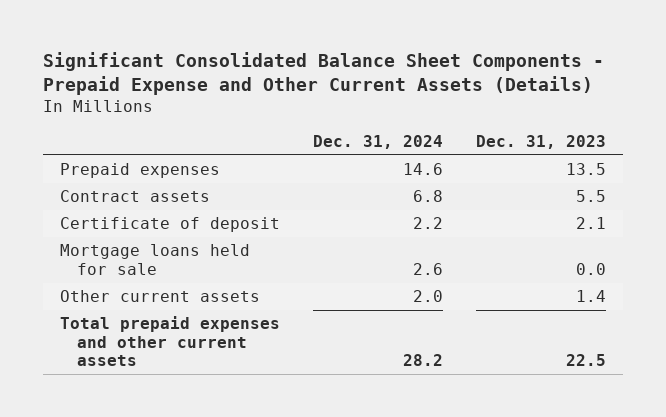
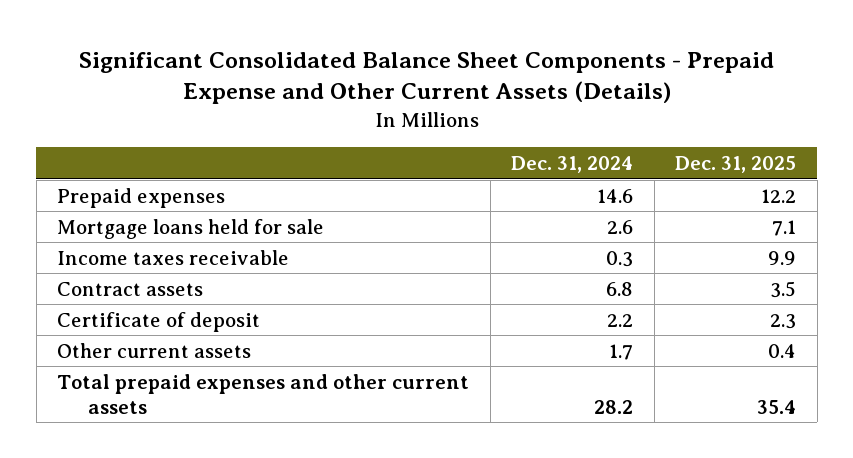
[476,134,607,149] Dec. 31, 2023 -> none
none -> [675,156,797,174] Dec. 31, 2025
[59,244,250,275] Mortgage loans held for sale -> [57,218,325,239] Mortgage loans held for sale
none -> [57,249,290,265] Income taxes receivable
[412,290,443,303] 2.0 -> [609,343,634,360] 1.7

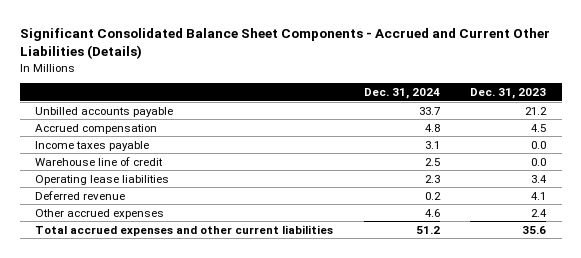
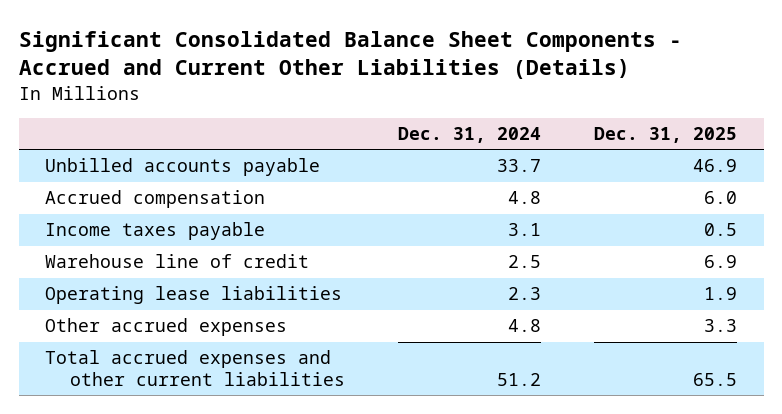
[470,88,547,100] Dec. 31, 2023 -> none
none -> [594,127,738,144] Dec. 31, 2025
[34,190,125,200] Deferred revenue -> none
[424,208,440,217] 4.6 -> [508,319,542,333] 4.8

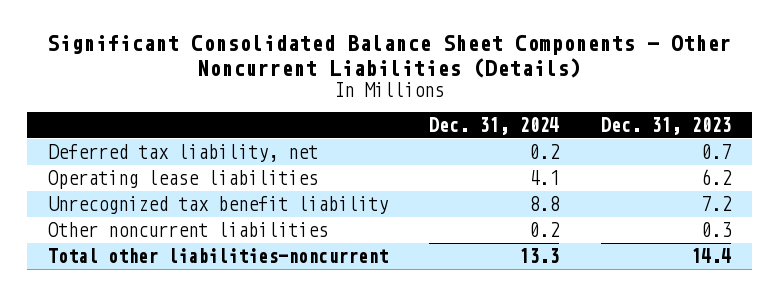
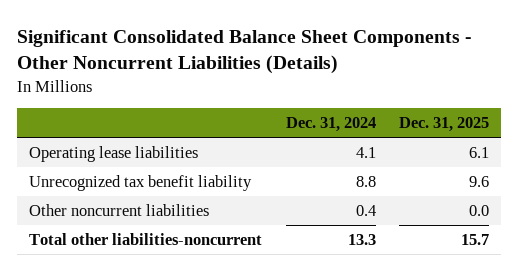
[600,117,731,136] Dec. 31, 2023 -> none
none -> [399,117,490,133] Dec. 31, 2025
[47,144,318,163] Deferred tax liability, net -> none
[529,222,561,238] 0.2 -> [355,204,376,216] 0.4

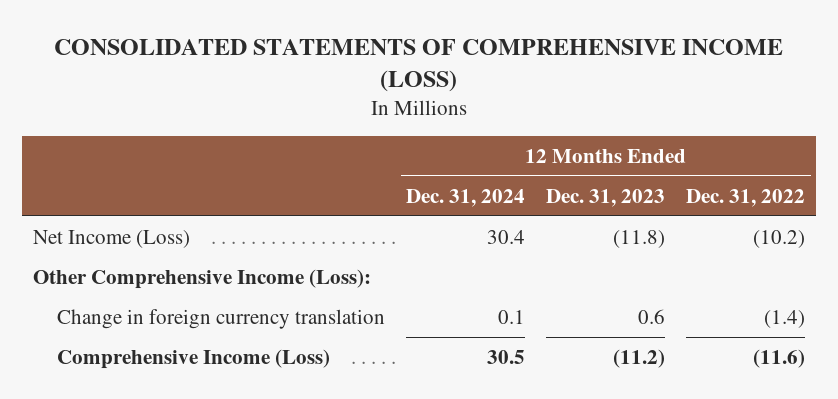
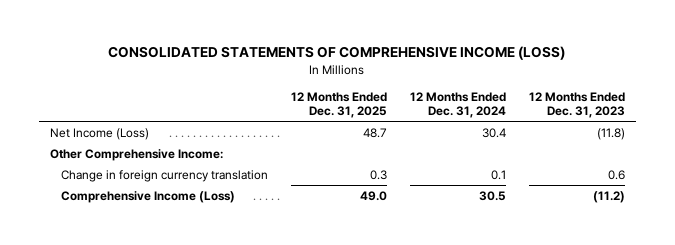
[686,188,806,207] Dec. 31, 2022 -> none
none -> [291,91,388,119] 12 Months Ended Dec. 31, 2025
[32,268,371,289] Other Comprehensive Income (Loss): -> [50,148,224,161] Other Comprehensive Income:

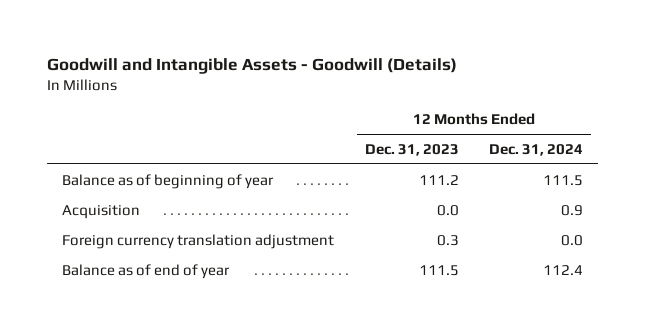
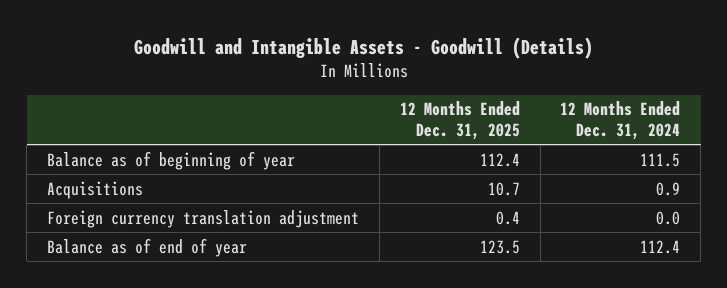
[364,143,459,156] Dec. 31, 2023 -> none
none -> [399,101,520,140] 12 Months Ended Dec. 31, 2025
[62,204,141,219] Acquisition -> [47,180,144,199] Acquisitions

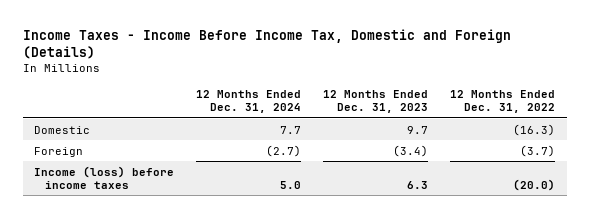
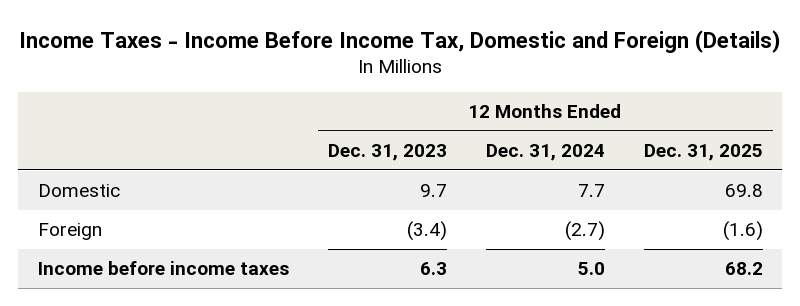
[450,90,556,114] 12 Months Ended Dec. 31, 2022 -> none
none -> [643,144,763,162] Dec. 31, 2025
[33,165,174,189] Income (loss) before income taxes -> [37,261,289,276] Income before income taxes

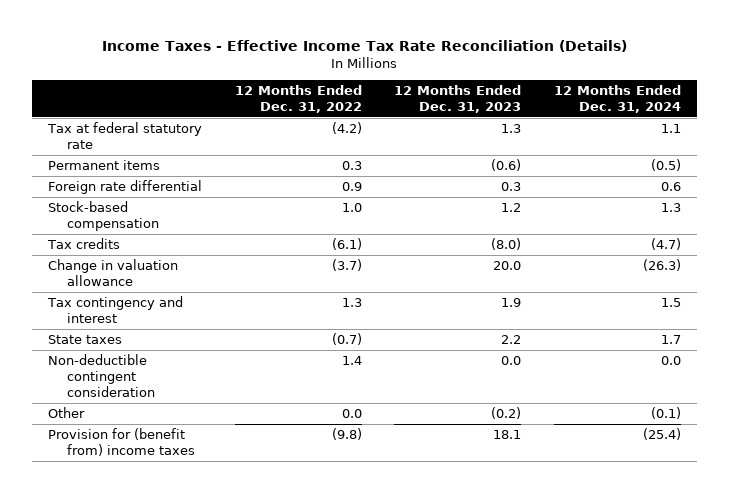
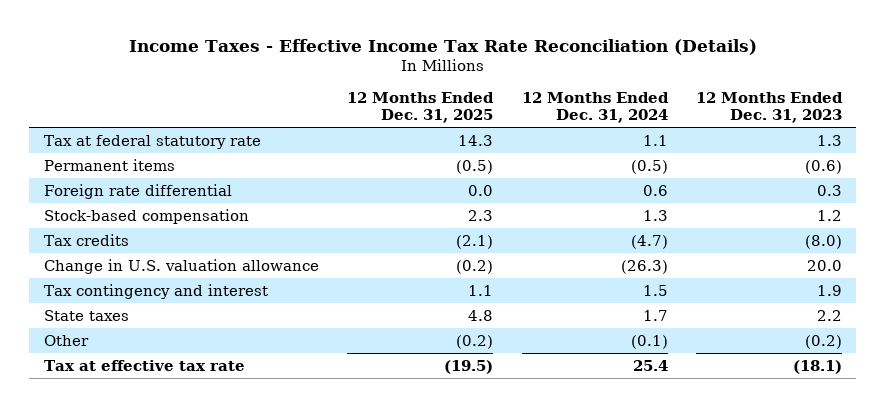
[234,85,362,114] 12 Months Ended Dec. 31, 2022 -> none
none -> [347,91,495,124] 12 Months Ended Dec. 31, 2025
[48,258,179,286] Change in valuation allowance -> [43,258,319,274] Change in U.S. valuation allowance
[48,353,155,397] Non-deductible contingent consideration -> none
[48,427,195,456] Provision for (benefit from) income taxes -> none
none -> [43,359,245,371] Tax at effective tax rate

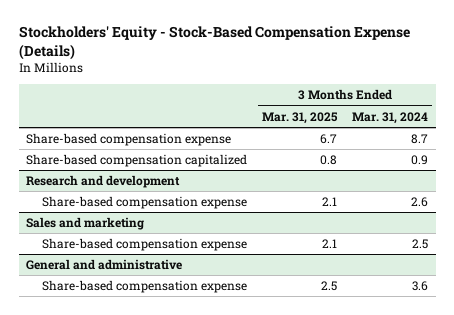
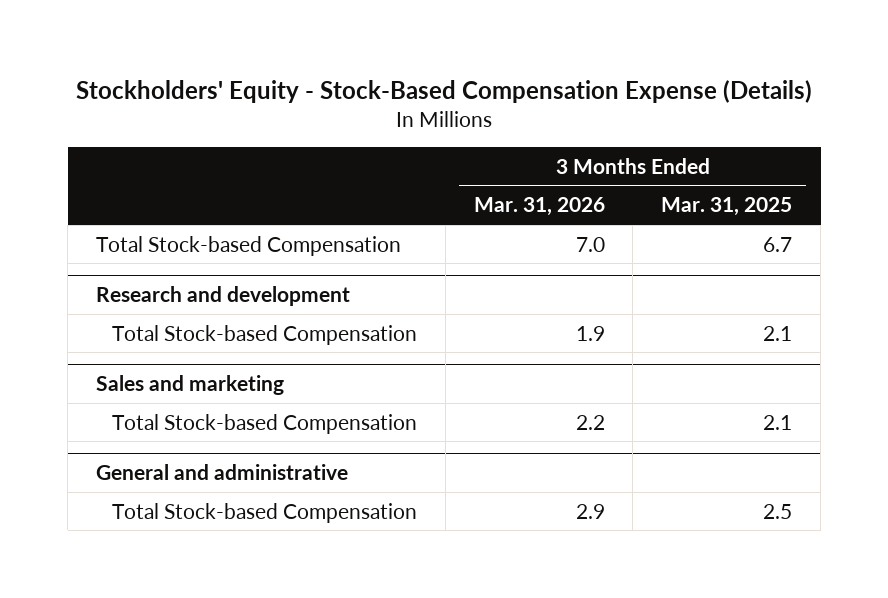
[352,111,429,124] Mar. 31, 2024 -> none
none -> [473,197,605,217] Mar. 31, 2026
[26,154,248,168] Share-based compensation capitalized -> none
[26,133,232,147] Share-based compensation expense -> [96,235,402,256] Total Stock-based Compensation
[41,196,247,210] Share-based compensation expense -> [112,324,418,345] Total Stock-based Compensation
[41,238,247,252] Share-based compensation expense -> [112,413,418,434] Total Stock-based Compensation
[41,280,247,294] Share-based compensation expense -> [112,502,418,523] Total Stock-based Compensation

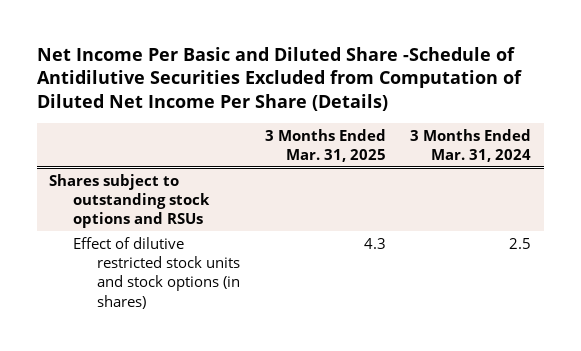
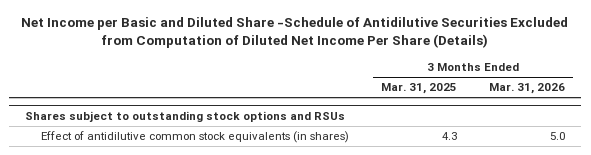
[36,46,522,111] Net Income Per Basic and Diluted Share -Schedule of Antidilutive Securities Excluded from Computation of Diluted Net Income Per Share (Details) -> [21,17,569,49] Net Income per Basic and Diluted Share -Schedule of Antidilutive Securities Excluded from Computation of Diluted Net Income Per Share (Details)
[410,128,532,162] 3 Months Ended Mar. 31, 2024 -> none
none -> [489,83,566,95] Mar. 31, 2026
[73,236,241,309] Effect of dilutive restricted stock units and stock options (in shares) -> [40,131,349,144] Effect of antidilutive common stock equivalents (in shares)

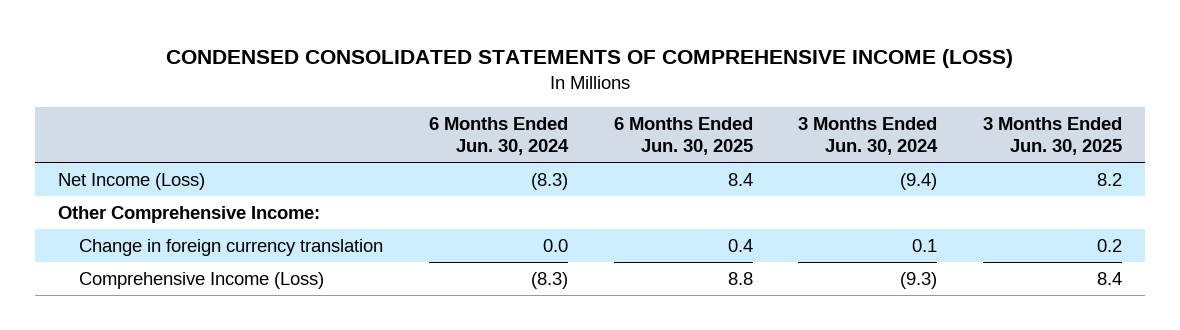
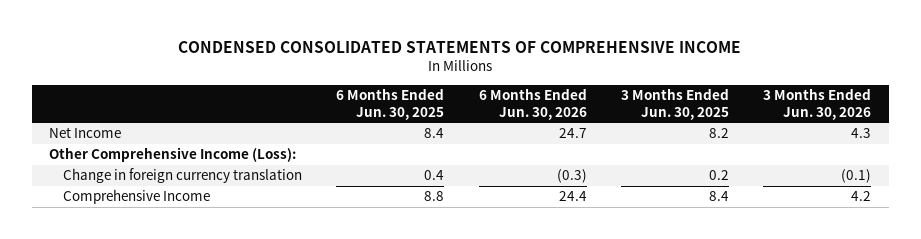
[166,48,1014,68] CONDENSED CONSOLIDATED STATEMENTS OF COMPREHENSIVE INCOME (LOSS) -> [178,41,742,54] CONDENSED CONSOLIDATED STATEMENTS OF COMPREHENSIVE INCOME
[428,116,569,156] 6 Months Ended Jun. 30, 2024 -> none
[798,116,939,156] 3 Months Ended Jun. 30, 2024 -> none
none -> [478,88,587,120] 6 Months Ended Jun. 30, 2026
none -> [763,88,872,120] 3 Months Ended Jun. 30, 2026
[58,172,206,190] Net Income (Loss) -> [49,127,122,139] Net Income
[58,205,321,223] Other Comprehensive Income: -> [49,147,297,163] Other Comprehensive Income (Loss):
[79,271,325,289] Comprehensive Income (Loss) -> [62,189,210,205] Comprehensive Income

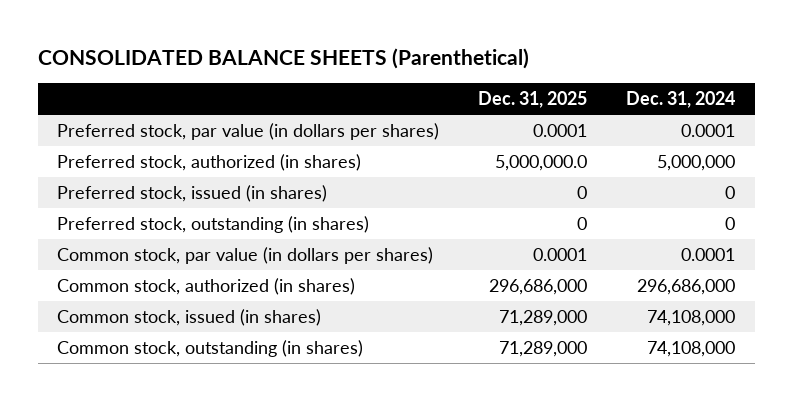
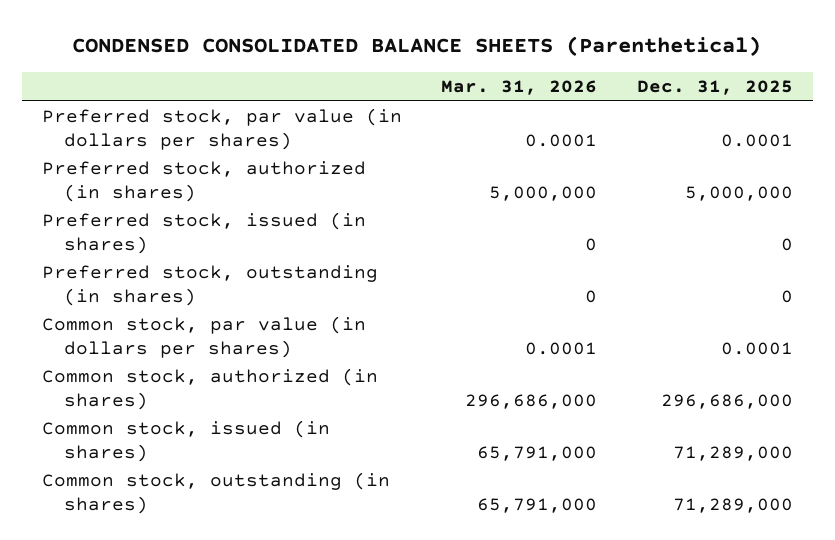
[37,48,529,70] CONSOLIDATED BALANCE SHEETS (Parenthetical) -> [72,36,762,57] CONDENSED CONSOLIDATED BALANCE SHEETS (Parenthetical)
[626,91,736,109] Dec. 31, 2024 -> none
none -> [441,80,598,96] Mar. 31, 2026
[495,155,588,172] 5,000,000.0 -> [684,185,793,201] 5,000,000

